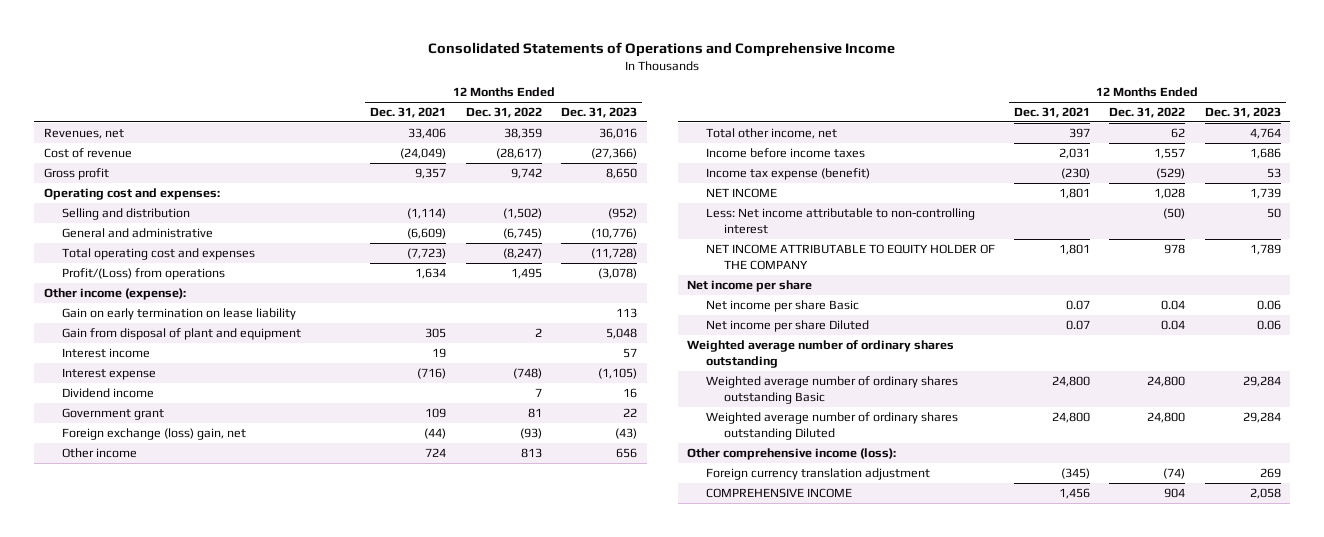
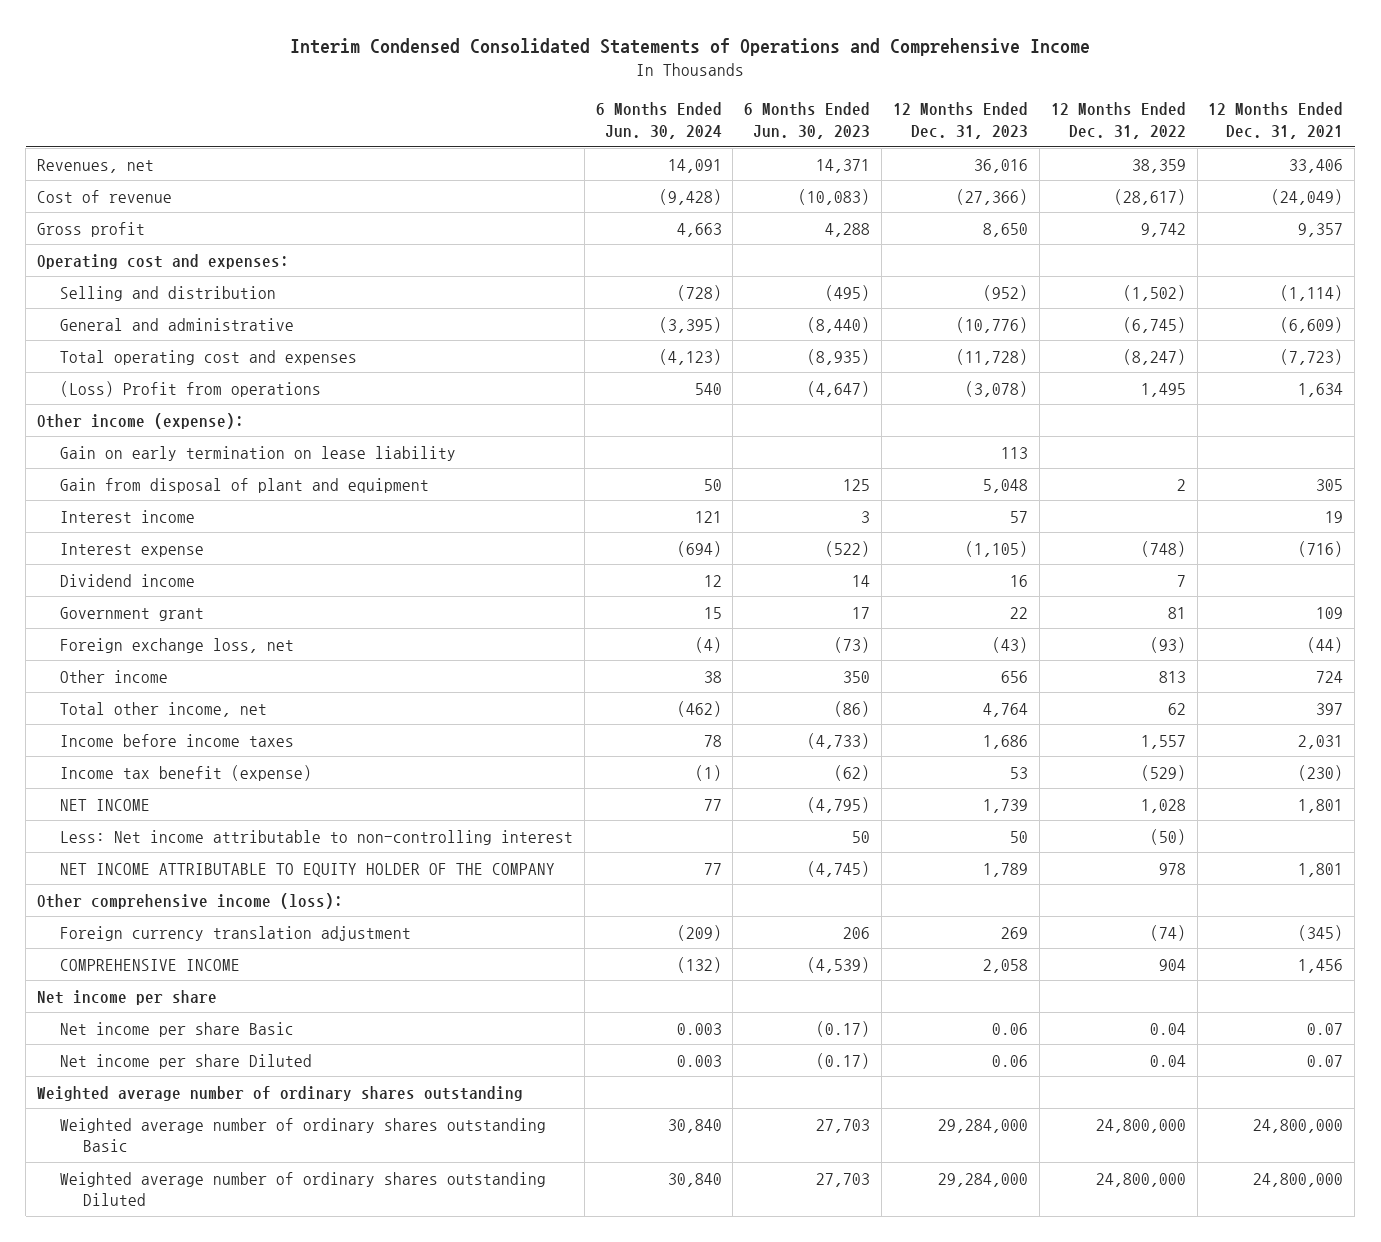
[428,42,896,58] Consolidated Statements of Operations and Comprehensive Income -> [290,38,1091,57] Interim Condensed Consolidated Statements of Operations and Comprehensive Income
none -> [595,102,722,140] 6 Months Ended Jun. 30, 2024
none -> [744,102,871,140] 6 Months Ended Jun. 30, 2023
[61,267,225,280] Profit/(Loss) from operations -> [59,380,321,397] (Loss) Profit from operations
[61,427,246,440] Foreign exchange (loss) gain, net -> [59,637,294,653] Foreign exchange loss, net
[705,167,870,180] Income tax expense (benefit) -> [59,764,312,781] Income tax benefit (expense)
[687,447,897,460] Other comprehensive income (loss): -> [37,892,344,909] Other comprehensive income (loss):
[705,467,930,480] Foreign currency translation adjustment -> [59,925,411,941] Foreign currency translation adjustment
[705,487,852,498] COMPREHENSIVE INCOME -> [59,958,240,971] COMPREHENSIVE INCOME
[1051,375,1090,387] 24,800 -> [1253,1118,1344,1133] 24,800,000
[1147,375,1186,387] 24,800 -> [1095,1118,1186,1133] 24,800,000
[1242,375,1281,387] 29,284 -> [938,1118,1029,1133] 29,284,000
[1051,411,1090,423] 24,800 -> [1253,1172,1344,1187] 24,800,000
[1147,411,1186,423] 24,800 -> [1095,1172,1186,1187] 24,800,000
[1242,411,1281,423] 29,284 -> [938,1172,1029,1187] 29,284,000

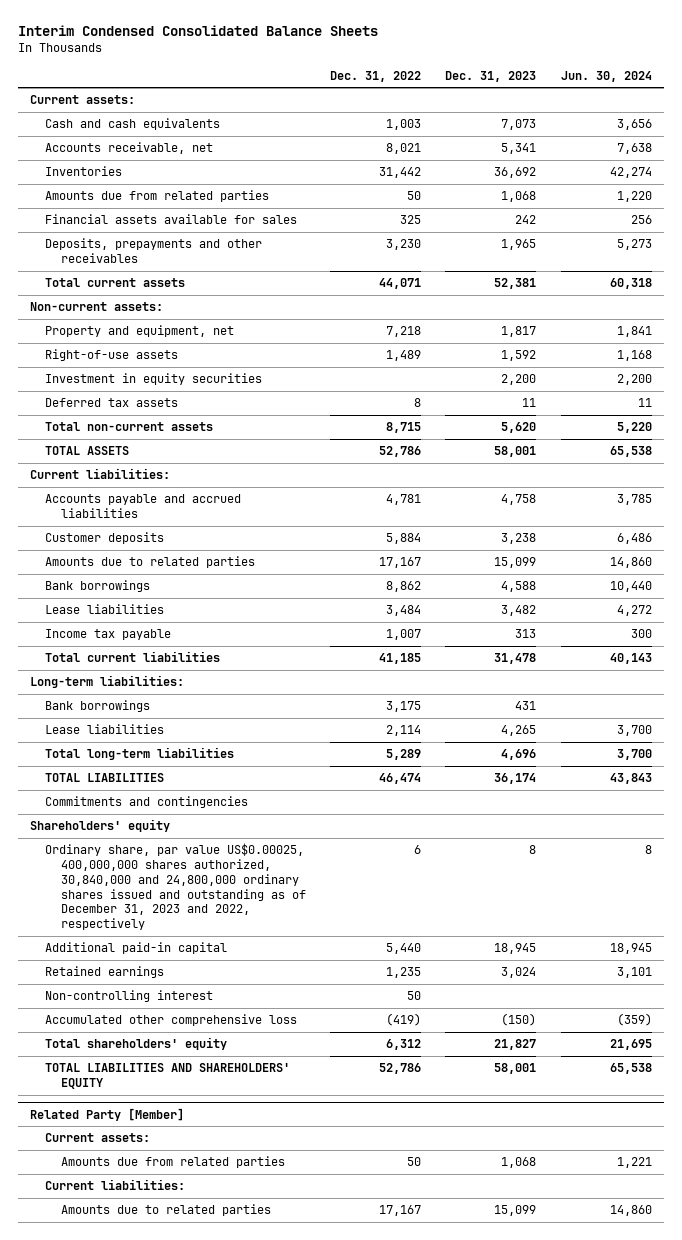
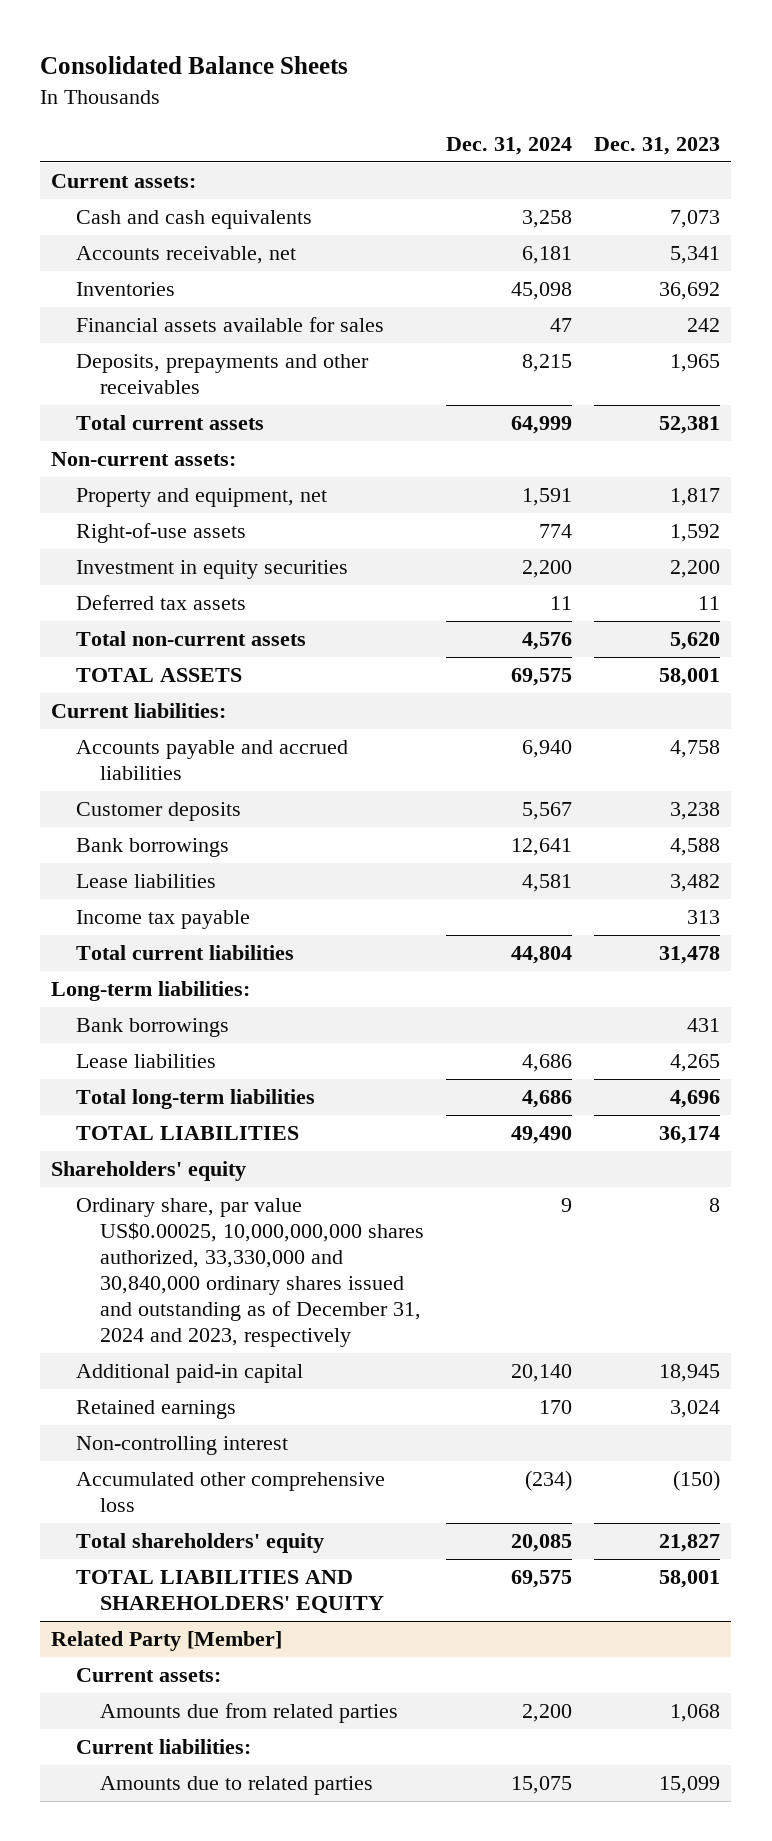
[18,25,379,37] Interim Condensed Consolidated Balance Sheets -> [40,56,349,75] Consolidated Balance Sheets
[330,70,422,82] Dec. 31, 2022 -> none
[560,70,652,82] Jun. 30, 2024 -> none
none -> [446,137,573,156] Dec. 31, 2024
[45,190,270,203] Amounts due from related parties -> none
[45,556,256,569] Amounts due to related parties -> none
[45,796,249,809] Commitments and contingencies -> none
[45,843,306,931] Ordinary share, par value US$0.00025, 400,000,000 shares authorized, 30,840,000 and 24,800,000 ordinary shares issued and outstanding as of December 31, 2023 and 2022, respectively -> [75,1198,425,1348] Ordinary share, par value US$0.00025, 10,000,000,000 shares authorized, 33,330,000 and 30,840,000 ordinary shares issued and outstanding as of December 31, 2024 and 2023, respectively

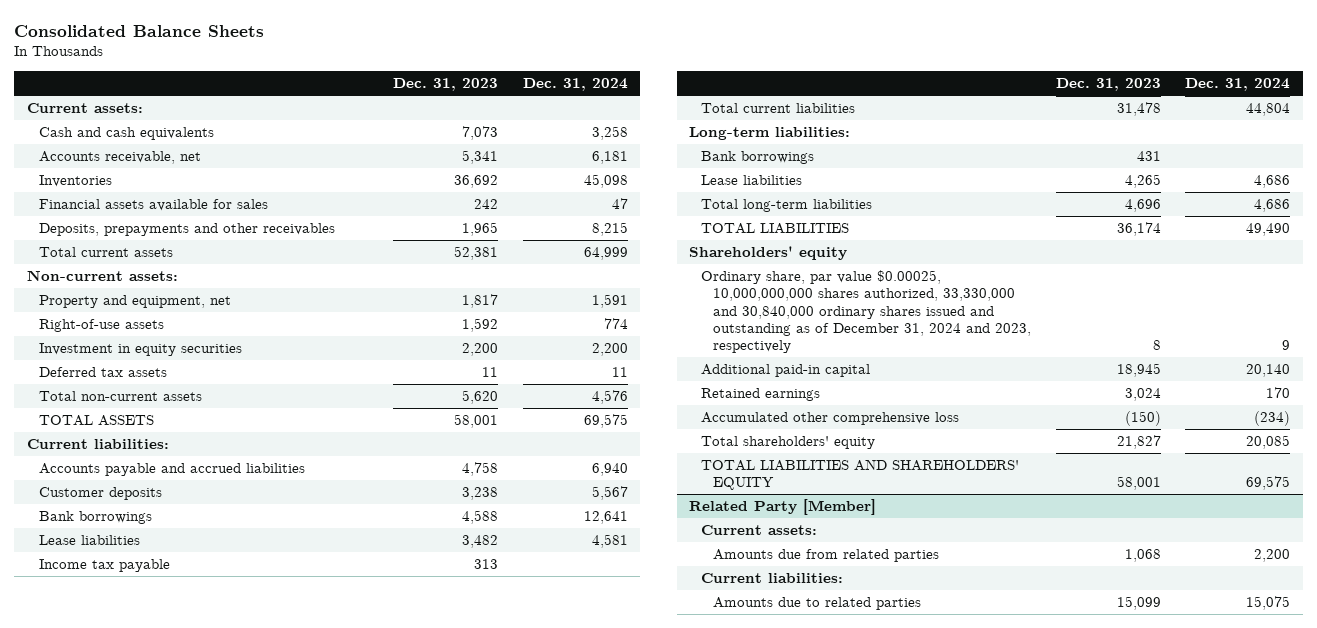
[75,1198,425,1348] Ordinary share, par value US$0.00025, 10,000,000,000 shares authorized, 33,330,000 and 30,840,000 ordinary shares issued and outstanding as of December 31, 2024 and 2023, respectively -> [700,270,1031,354] Ordinary share, par value $0.00025, 10,000,000,000 shares authorized, 33,330,000 and 30,840,000 ordinary shares issued and outstanding as of December 31, 2024 and 2023, respectively
[75,1436,288,1456] Non-controlling interest -> none

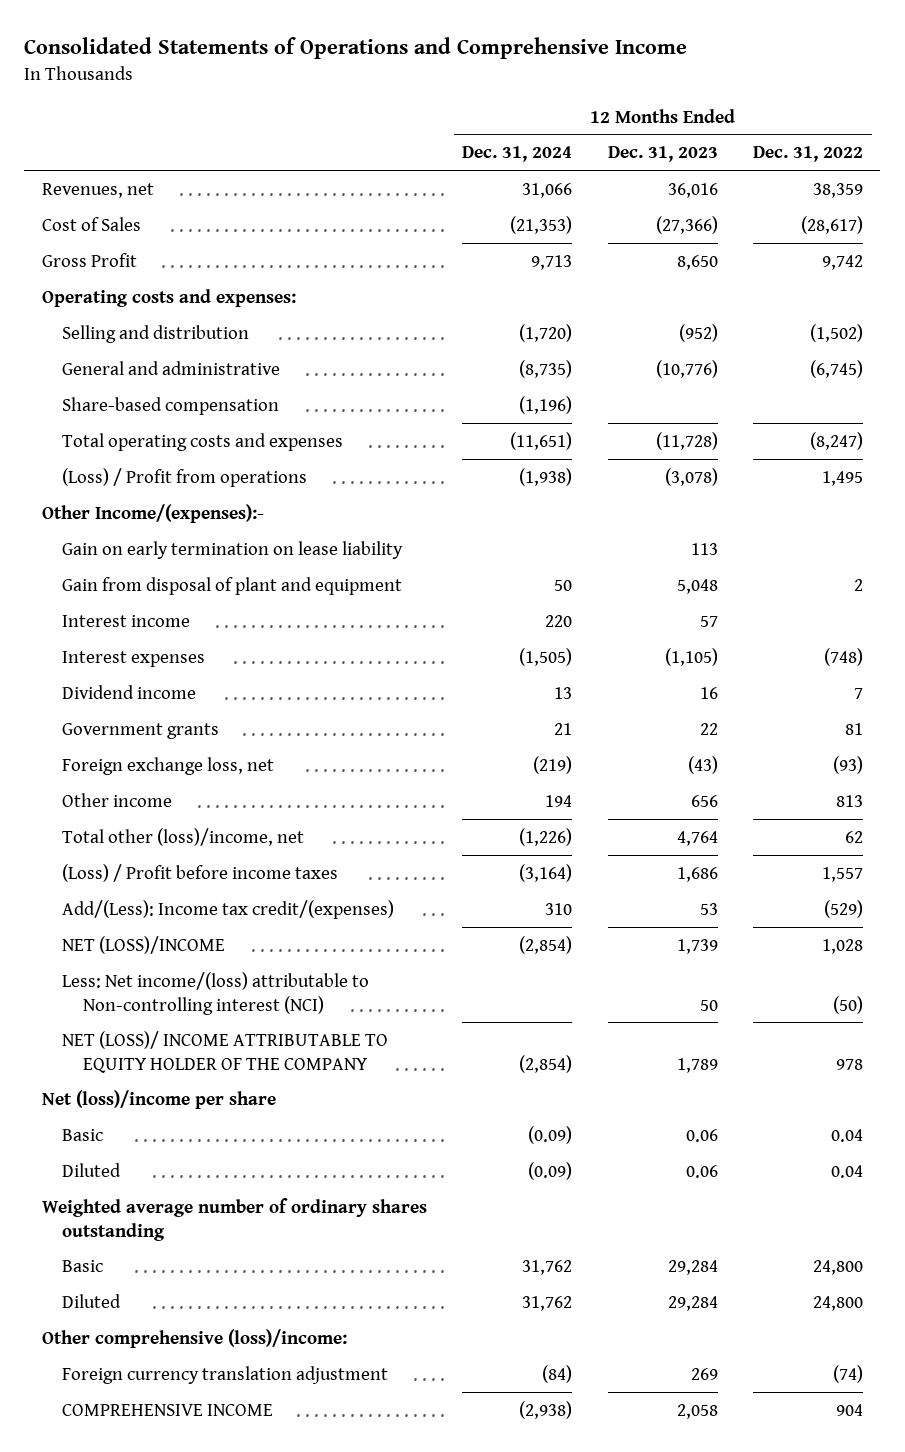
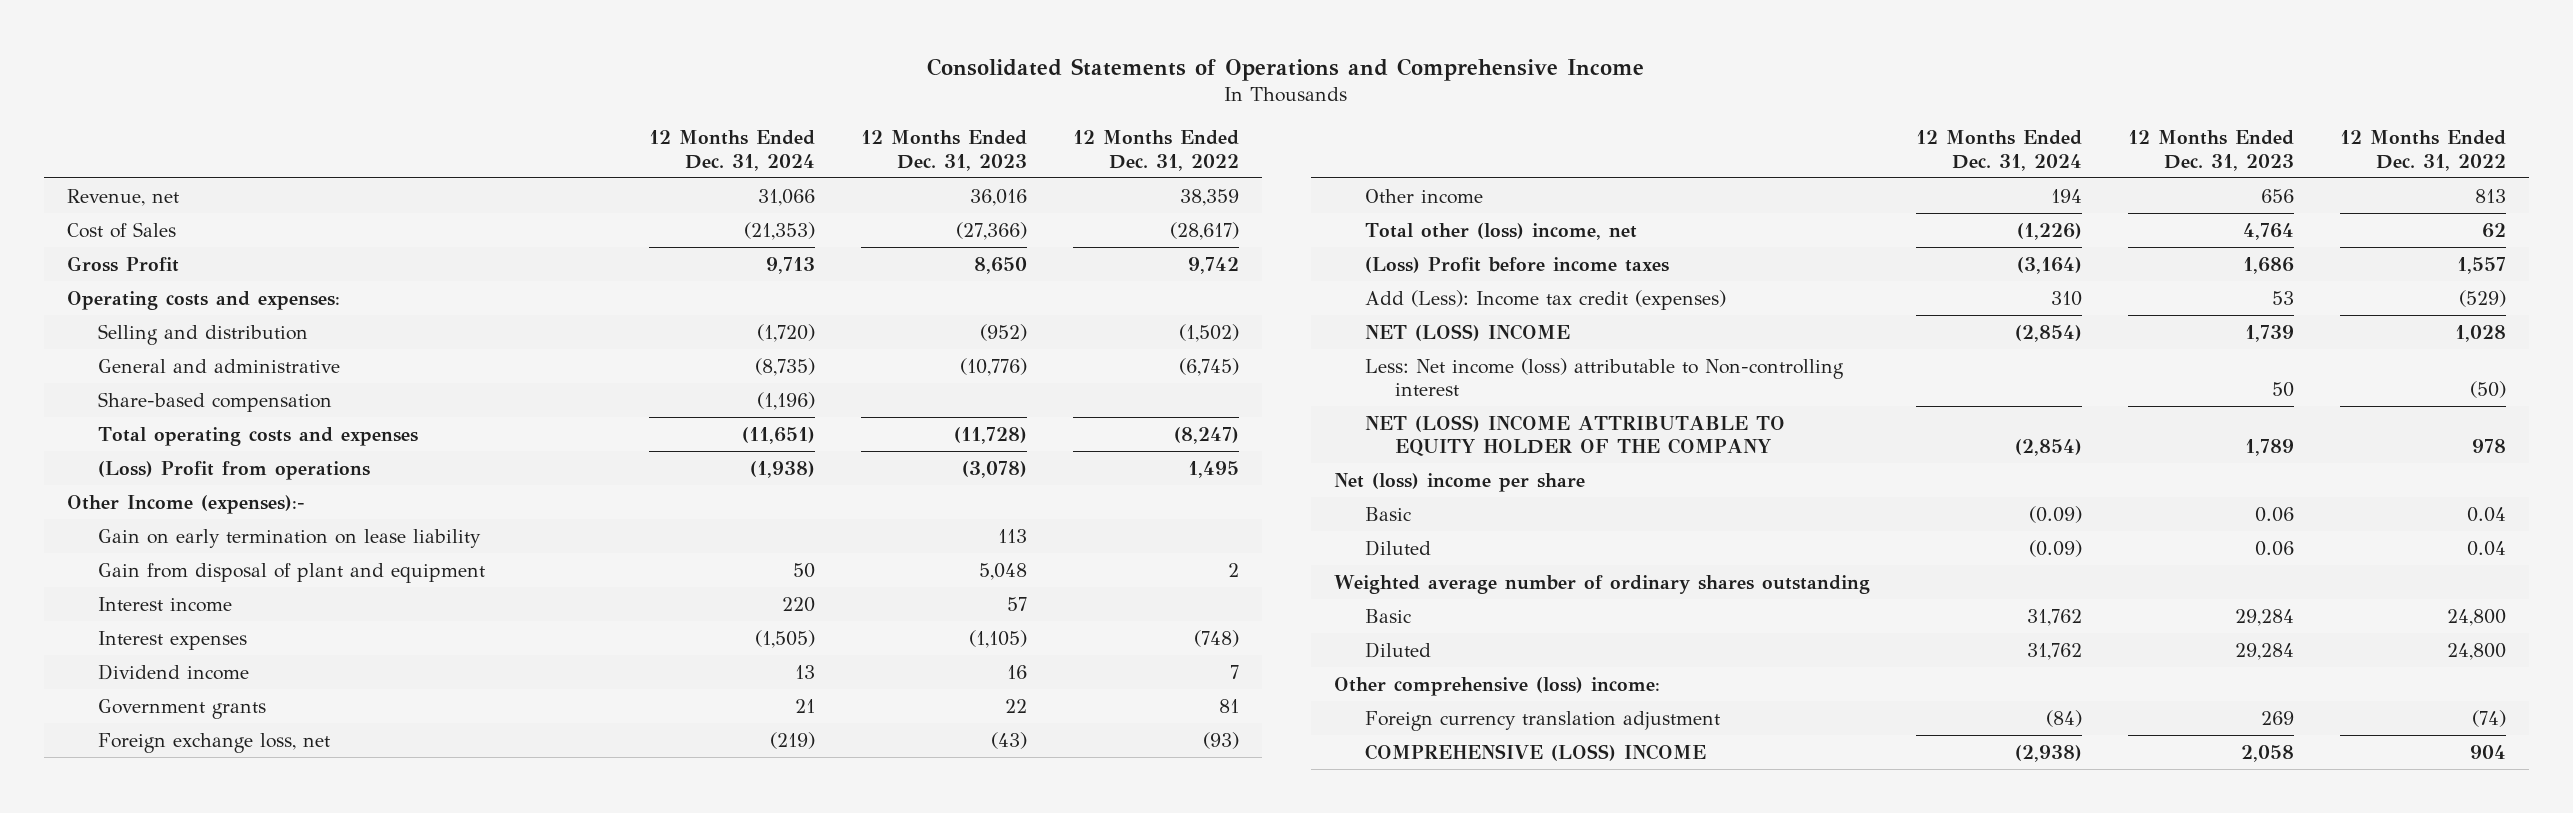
[42,182,155,198] Revenues, net -> [67,188,180,206] Revenue, net
[62,467,308,487] (Loss) / Profit from operations -> [98,460,371,480] (Loss) Profit from operations
[42,503,265,523] Other Income/(expenses):- -> [67,494,306,514] Other Income (expenses):-
[62,827,305,846] Total other (loss)/income, net -> [1364,222,1637,240] Total other (loss) income, net
[62,863,339,882] (Loss) / Profit before income taxes -> [1364,256,1669,273] (Loss) Profit before income taxes
[62,899,395,919] Add/(Less): Income tax credit/(expenses) -> [1364,289,1726,310] Add (Less): Income tax credit (expenses)
[62,935,226,954] NET (LOSS)/INCOME -> [1364,323,1570,341] NET (LOSS) INCOME
[62,971,370,1015] Less: Net income/(loss) attributable to Non-controlling interest (NCI) -> [1364,357,1844,396] Less: Net income (loss) attributable to Non-controlling interest
[62,1030,389,1073] NET (LOSS)/ INCOME ATTRIBUTABLE TO EQUITY HOLDER OF THE COMPANY -> [1364,414,1785,456] NET (LOSS) INCOME ATTRIBUTABLE TO EQUITY HOLDER OF THE COMPANY
[42,1089,277,1109] Net (loss)/income per share -> [1333,472,1585,492] Net (loss) income per share
[42,1328,348,1348] Other comprehensive (loss)/income: -> [1333,676,1660,696] Other comprehensive (loss) income:
[62,1403,274,1416] COMPREHENSIVE INCOME -> [1364,743,1706,761] COMPREHENSIVE (LOSS) INCOME

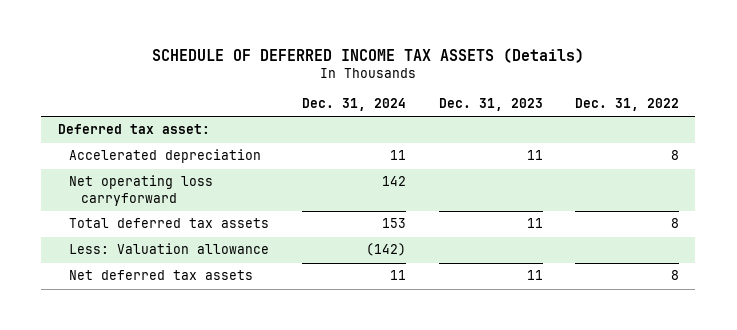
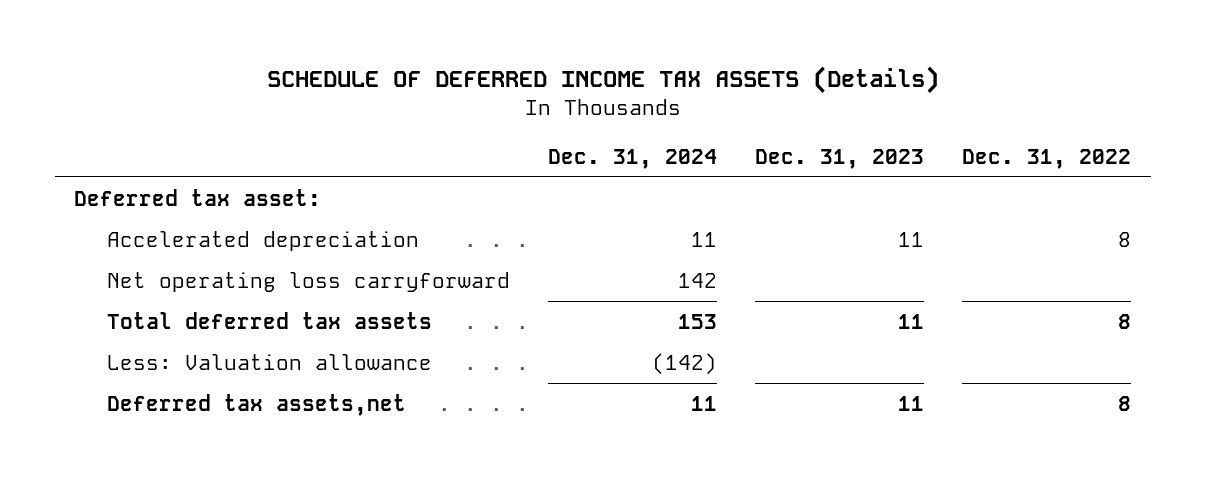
[69,270,254,281] Net deferred tax assets -> [106,393,406,416] Deferred tax assets,net

